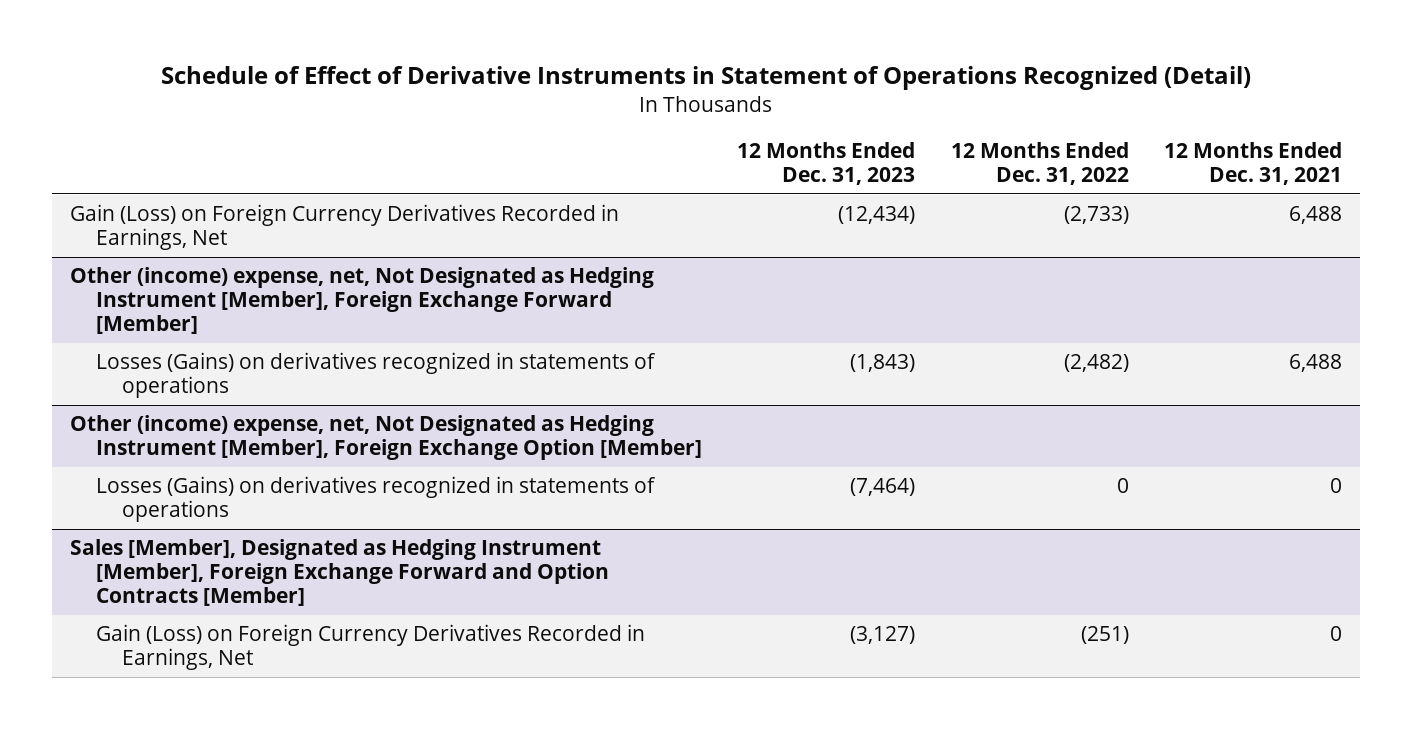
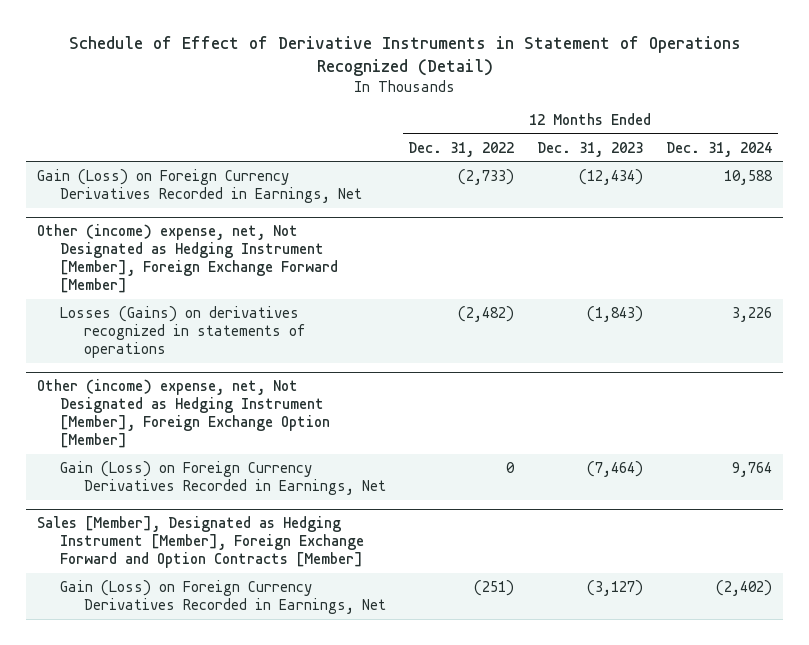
[1163,142,1342,186] 12 Months Ended Dec. 31, 2021 -> none
none -> [665,141,772,157] Dec. 31, 2024
[96,476,657,523] Losses (Gains) on derivatives recognized in statements of operations -> [60,460,386,495] Gain (Loss) on Foreign Currency Derivatives Recorded in Earnings, Net

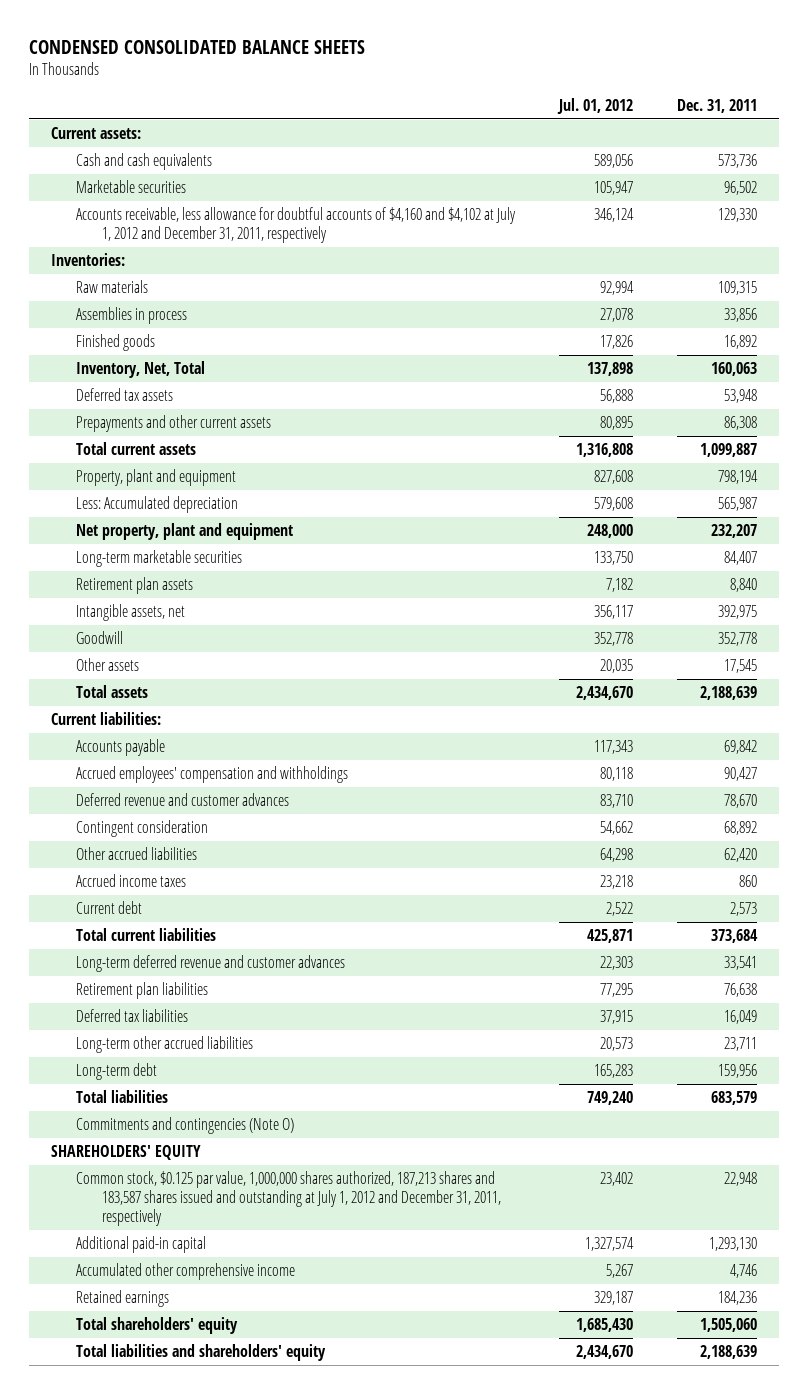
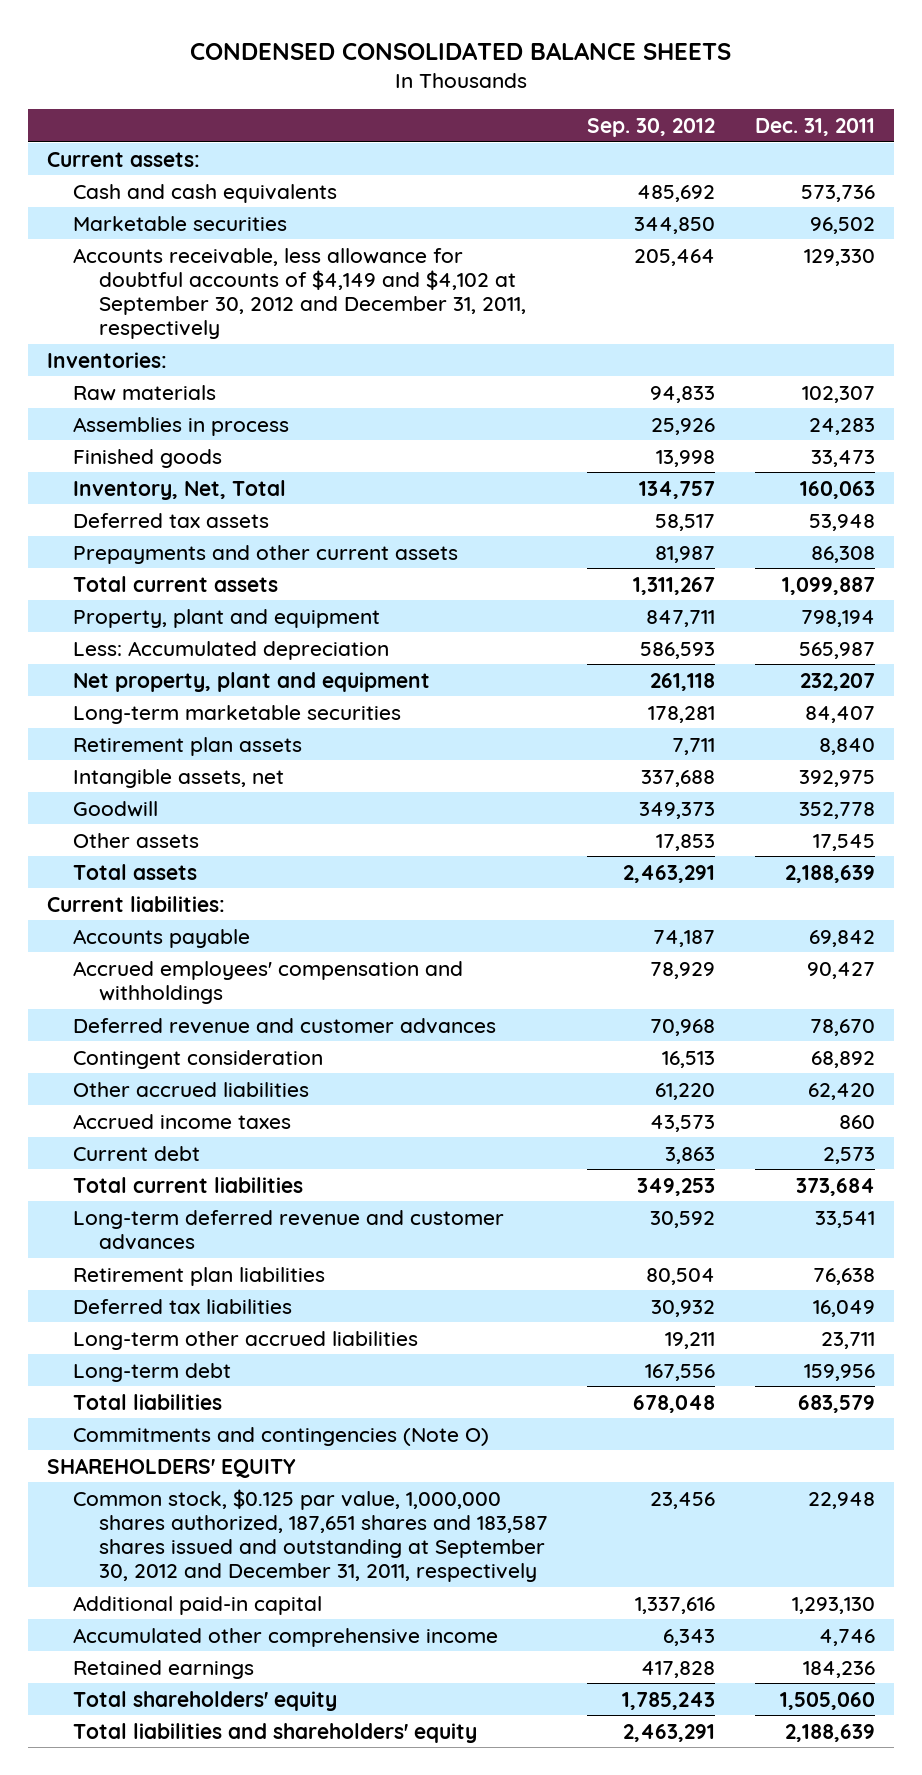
[557,97,634,114] Jul. 01, 2012 -> none
none -> [587,117,716,137] Sep. 30, 2012
[76,207,517,244] Accounts receivable, less allowance for doubtful accounts of $4,160 and $4,102 at July 1, 2012 and December 31, 2011, respectively -> [73,247,526,340] Accounts receivable, less allowance for doubtful accounts of $4,149 and $4,102 at September 30, 2012 and December 31, 2011, respectively
[718,281,758,296] 109,315 -> [801,385,875,403] 102,307
[724,308,758,323] 33,856 -> [808,417,875,435] 24,283
[724,335,758,350] 16,892 -> [810,449,875,467] 33,473
[76,1171,501,1226] Common stock, $0.125 par value, 1,000,000 shares authorized, 187,213 shares and 183,587 shares issued and outstanding at July 1, 2012 and December 31, 2011, respectively -> [73,1488,548,1583] Common stock, $0.125 par value, 1,000,000 shares authorized, 187,651 shares and 183,587 shares issued and outstanding at September 30, 2012 and December 31, 2011, respectively

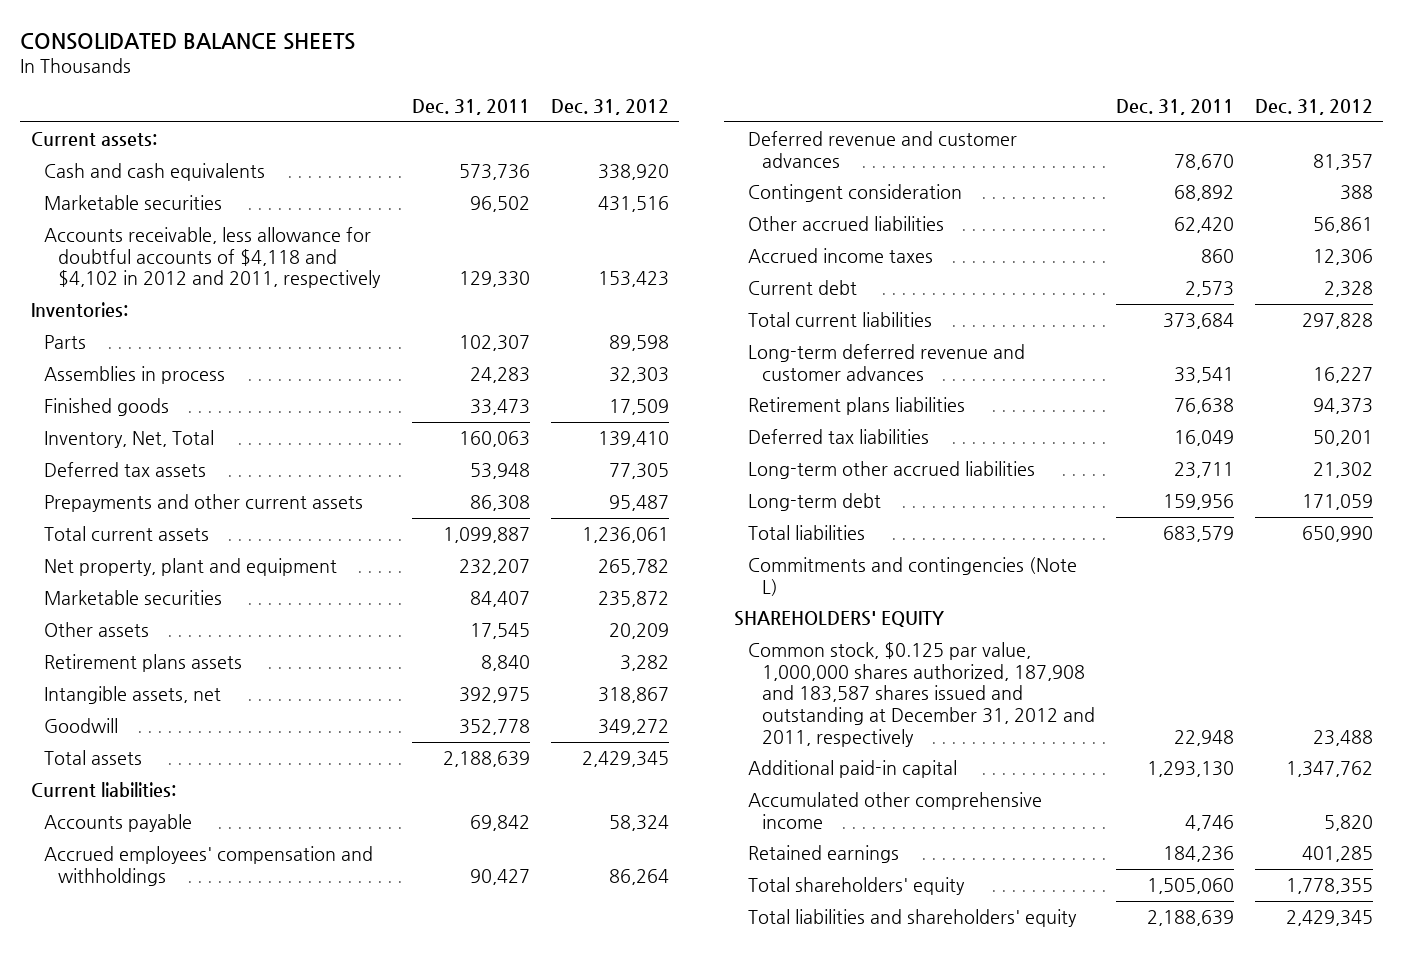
[189,42,731,61] CONDENSED CONSOLIDATED BALANCE SHEETS -> [20,32,356,50] CONSOLIDATED BALANCE SHEETS
[587,117,716,137] Sep. 30, 2012 -> none
none -> [551,98,670,115] Dec. 31, 2012
[73,247,526,340] Accounts receivable, less allowance for doubtful accounts of $4,149 and $4,102 at September 30, 2012 and December 31, 2011, respectively -> [44,227,382,289] Accounts receivable, less allowance for doubtful accounts of $4,118 and $4,102 in 2012 and 2011, respectively
[73,384,217,401] Raw materials -> [44,335,87,350] Parts
[73,608,381,628] Property, plant and equipment -> none
[73,640,390,660] Less: Accumulated depreciation -> none
[73,704,402,724] Long-term marketable securities -> [44,590,223,606] Marketable securities
[73,832,200,848] Other assets -> [44,622,150,638] Other assets
[73,736,303,756] Retirement plan assets -> [44,654,243,673] Retirement plans assets
[73,1266,326,1286] Retirement plan liabilities -> [748,397,966,416] Retirement plans liabilities
[73,1426,490,1446] Commitments and contingencies (Note O) -> [748,557,1078,596] Commitments and contingencies (Note L)
[73,1488,548,1583] Common stock, $0.125 par value, 1,000,000 shares authorized, 187,651 shares and 183,587 shares issued and outstanding at September 30, 2012 and December 31, 2011, respectively -> [748,642,1096,747] Common stock, $0.125 par value, 1,000,000 shares authorized, 187,908 and 183,587 shares issued and outstanding at December 31, 2012 and 2011, respectively

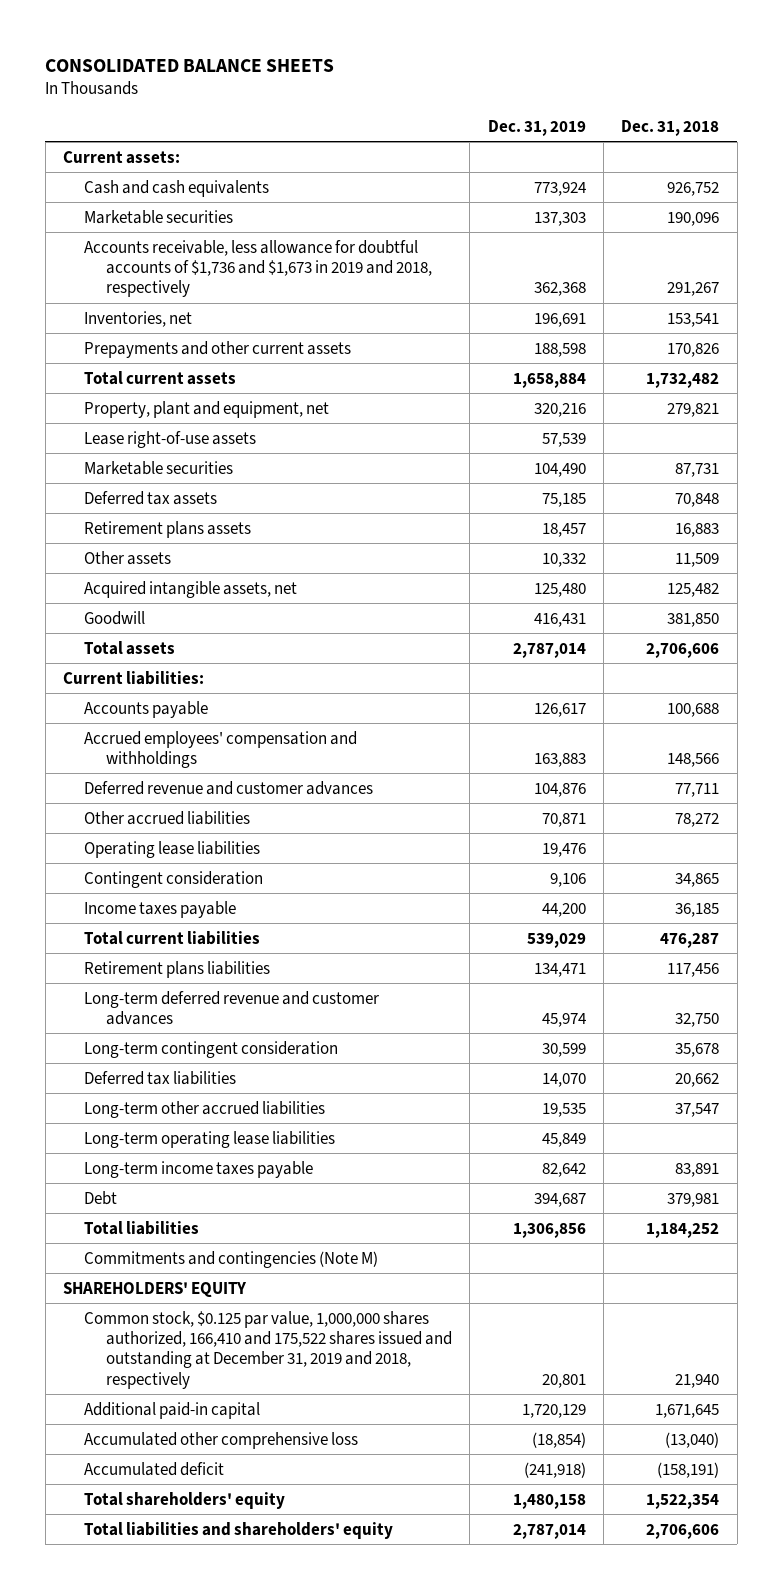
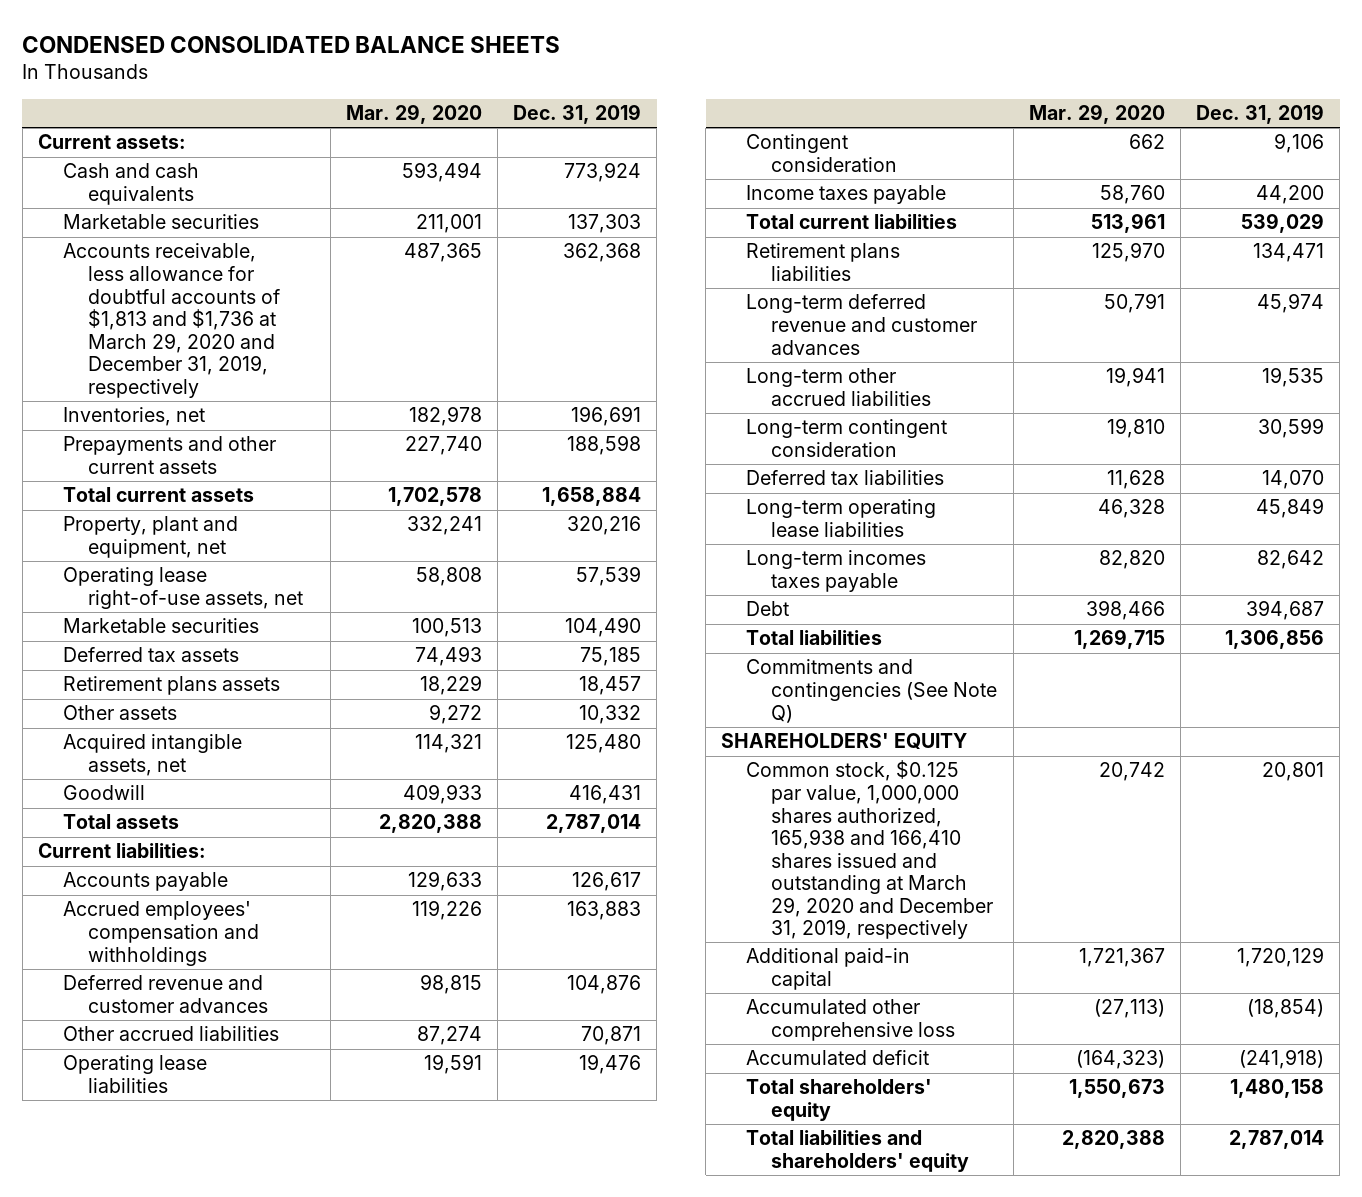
[45,58,335,72] CONSOLIDATED BALANCE SHEETS -> [22,35,561,53] CONDENSED CONSOLIDATED BALANCE SHEETS
[621,119,720,136] Dec. 31, 2018 -> none
none -> [345,104,482,125] Mar. 29, 2020
[84,239,432,298] Accounts receivable, less allowance for doubtful accounts of $1,736 and $1,673 in 2019 and 2018, respectively -> [63,243,281,398] Accounts receivable, less allowance for doubtful accounts of $1,813 and $1,736 at March 29, 2020 and December 31, 2019, respectively
[84,430,257,448] Lease right-of-use assets -> [63,567,304,610] Operating lease right-of-use assets, net
[84,1100,326,1118] Long-term other accrued liabilities -> [746,368,932,407] Long-term other accrued liabilities
[84,1160,314,1178] Long-term income taxes payable -> [746,550,927,593] Long-term incomes taxes payable
[84,1250,379,1268] Commitments and contingencies (Note M) -> [746,659,998,723] Commitments and contingencies (See Note Q)
[84,1310,452,1389] Common stock, $0.125 par value, 1,000,000 shares authorized, 166,410 and 175,522 shares issued and outstanding at December 31, 2019 and 2018, respectively -> [746,760,994,940] Common stock, $0.125 par value, 1,000,000 shares authorized, 165,938 and 166,410 shares issued and outstanding at March 29, 2020 and December 31, 2019, respectively

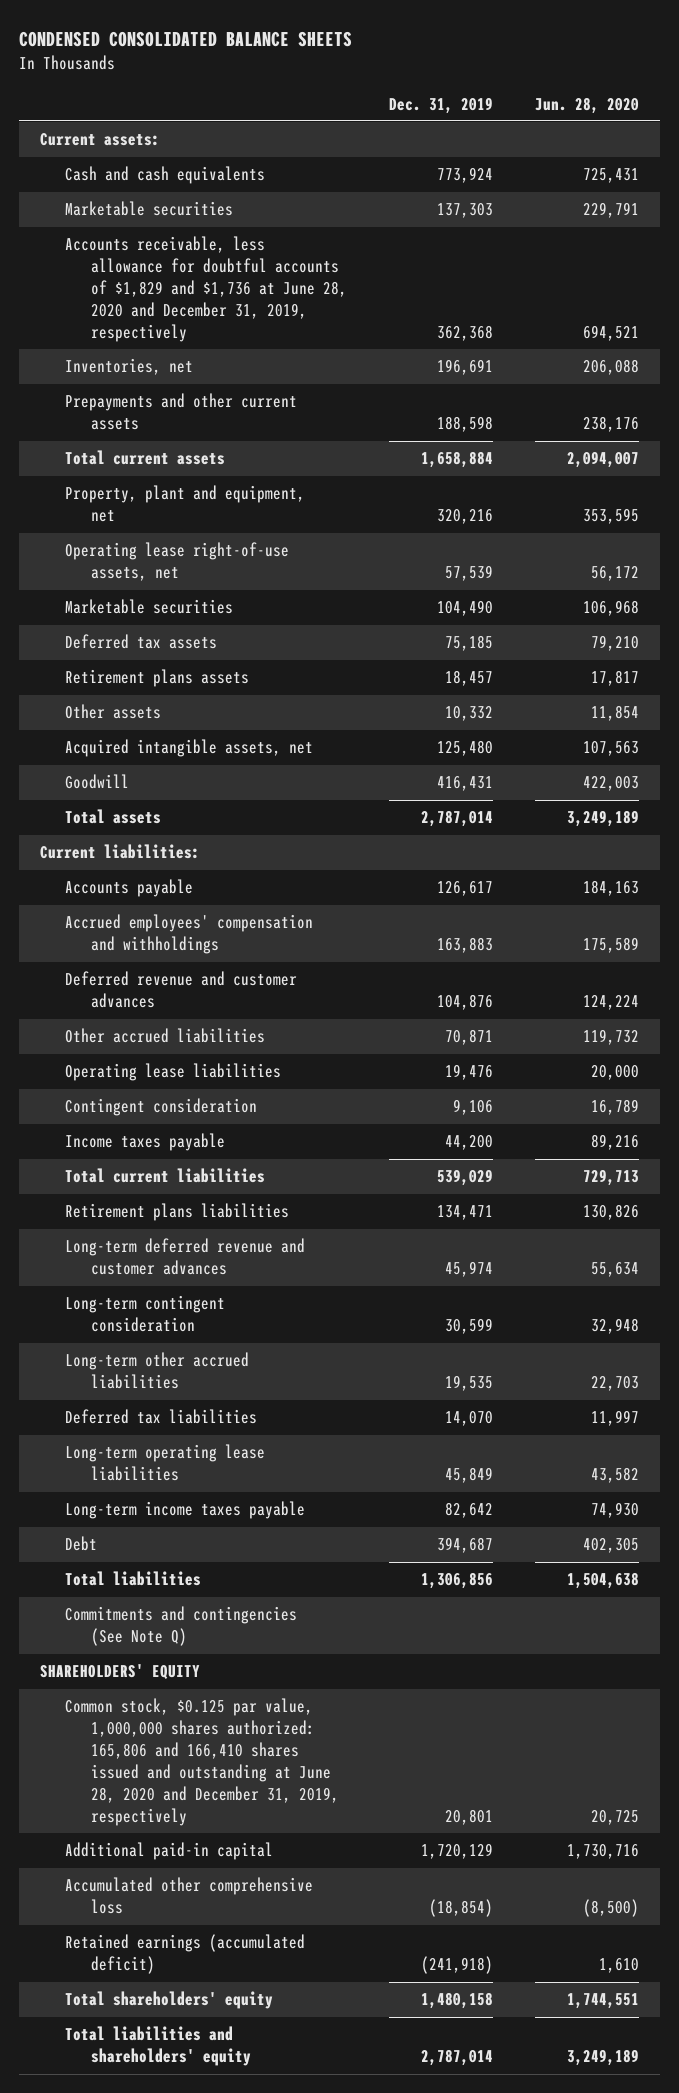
[345,104,482,125] Mar. 29, 2020 -> none
none -> [535,96,640,114] Jun. 28, 2020
[63,243,281,398] Accounts receivable, less allowance for doubtful accounts of $1,813 and $1,736 at March 29, 2020 and December 31, 2019, respectively -> [65,236,347,343] Accounts receivable, less allowance for doubtful accounts of $1,829 and $1,736 at June 28, 2020 and December 31, 2019, respectively
[746,368,932,407] Long-term other accrued liabilities -> [65,1352,250,1390] Long-term other accrued liabilities
[746,550,927,593] Long-term incomes taxes payable -> [65,1501,306,1520] Long-term income taxes payable
[746,760,994,940] Common stock, $0.125 par value, 1,000,000 shares authorized, 165,938 and 166,410 shares issued and outstanding at March 29, 2020 and December 31, 2019, respectively -> [65,1698,339,1826] Common stock, $0.125 par value, 1,000,000 shares authorized: 165,806 and 166,410 shares issued and outstanding at June 28, 2020 and December 31, 2019, respectively
[746,1050,930,1066] Accumulated deficit -> [65,1934,306,1975] Retained earnings (accumulated deficit)

